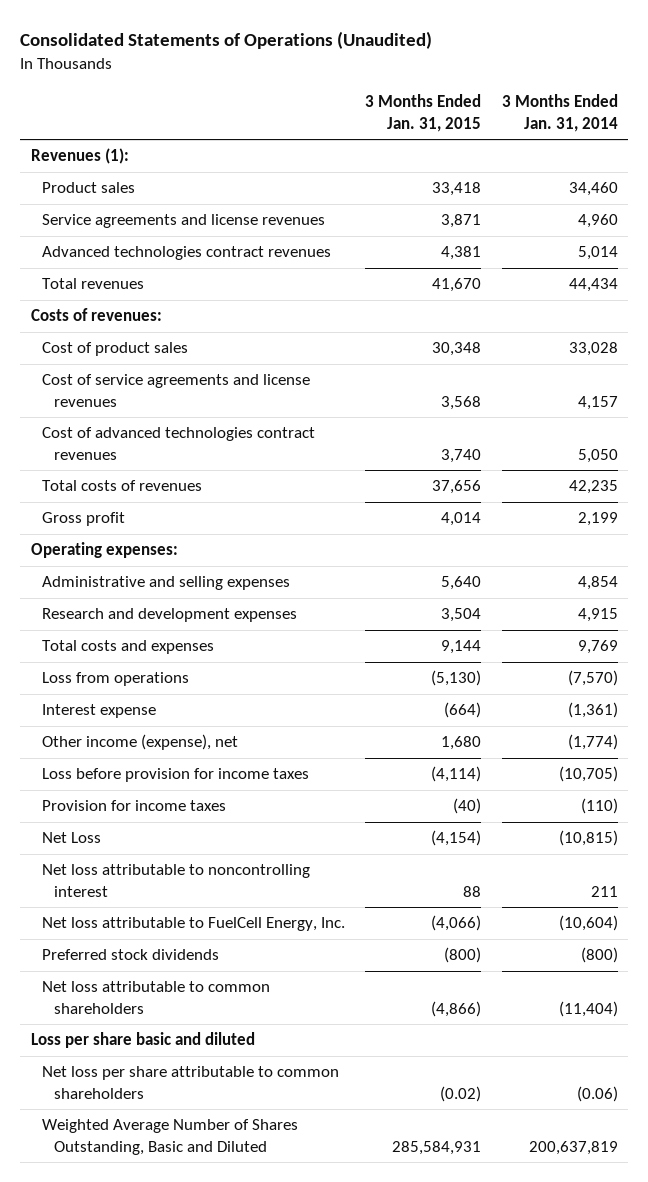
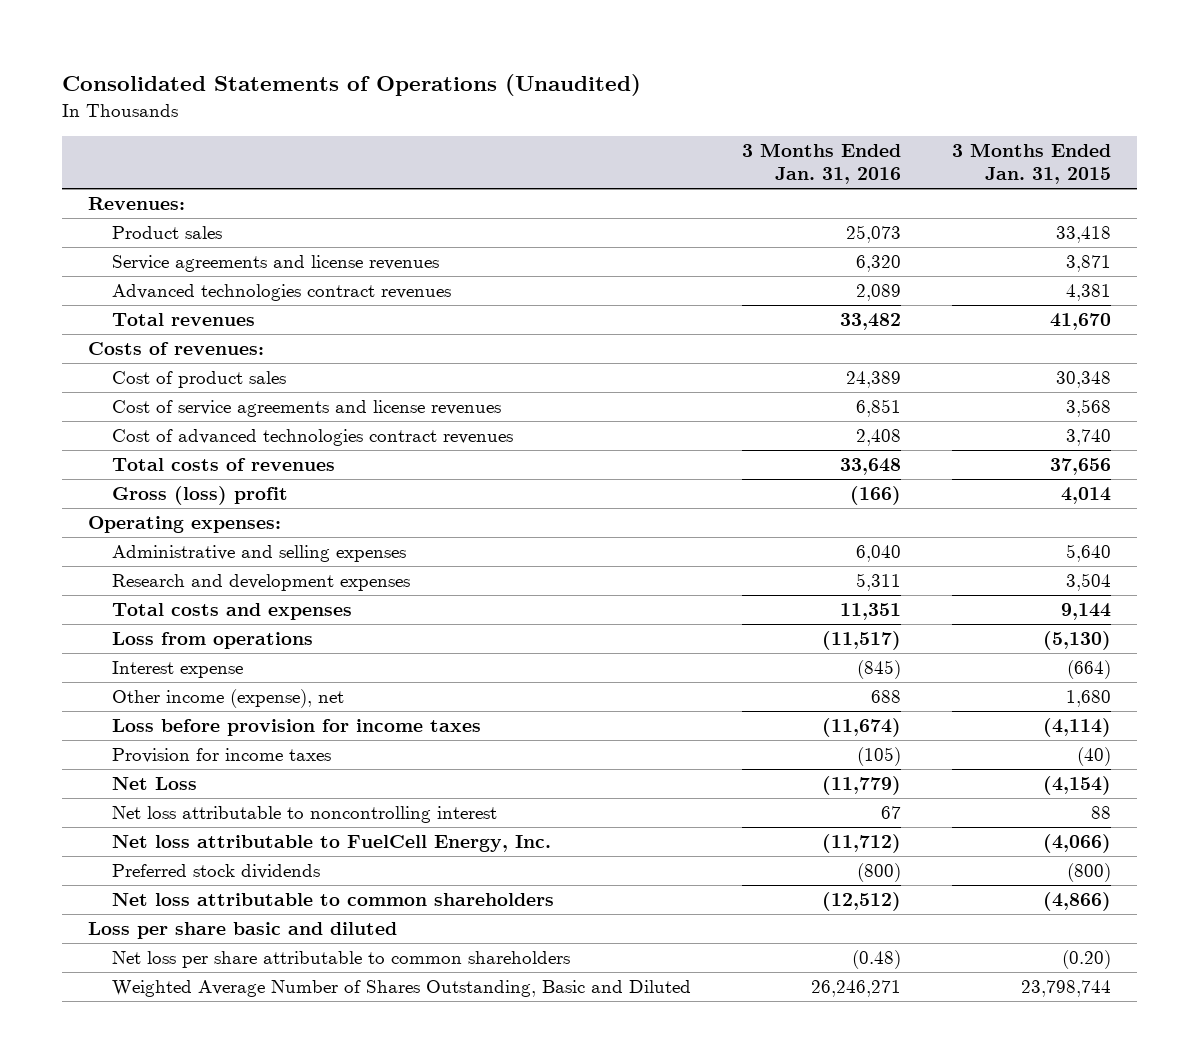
[501,94,618,132] 3 Months Ended Jan. 31, 2014 -> none
none -> [741,142,901,185] 3 Months Ended Jan. 31, 2016
[30,148,129,165] Revenues (1): -> [87,197,185,211] Revenues:
[42,512,126,527] Gross profit -> [111,486,288,506] Gross (loss) profit
[440,1085,482,1102] (0.02) -> [1062,950,1112,970] (0.20)
[392,1140,482,1155] 285,584,931 -> [1021,980,1112,998] 23,798,744

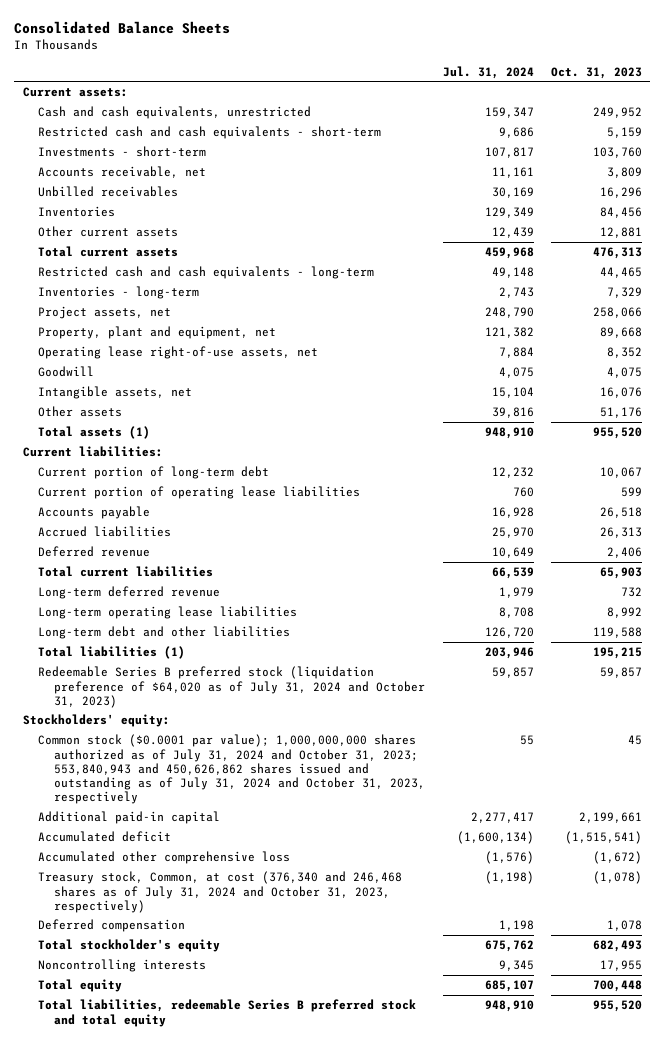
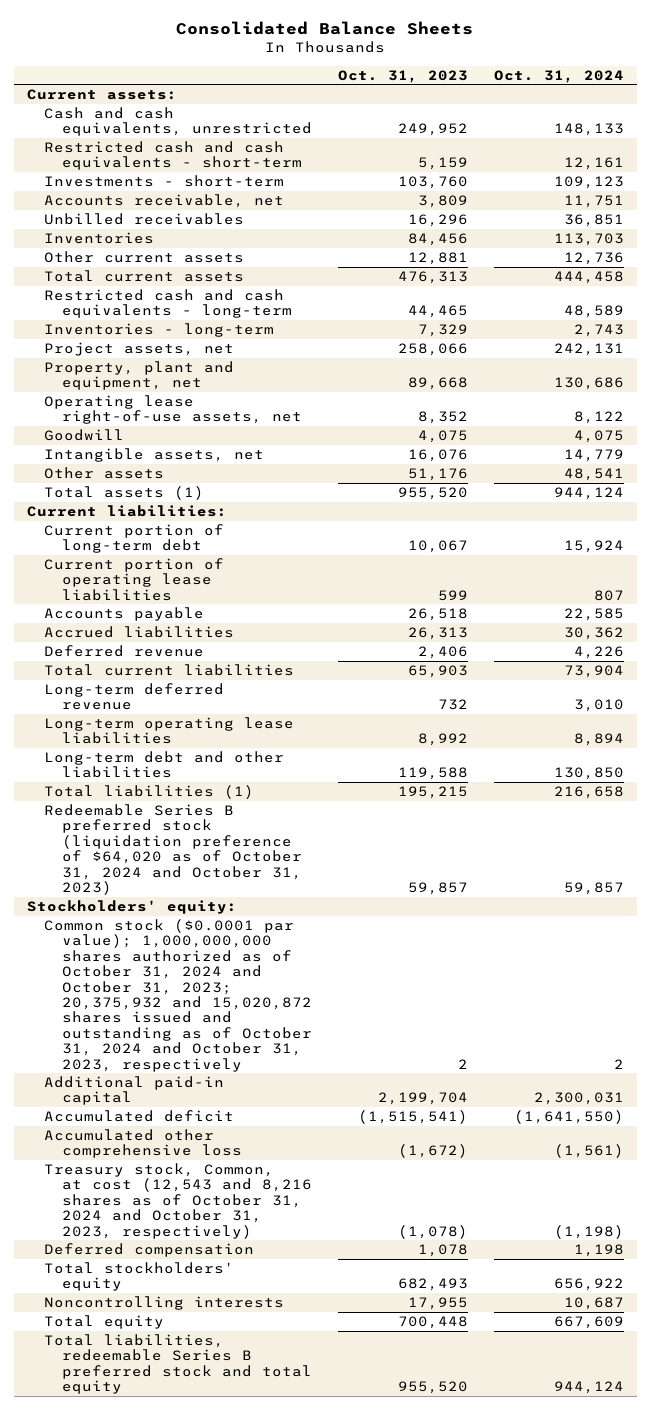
[442,65,534,79] Jul. 31, 2024 -> none
none -> [494,69,625,83] Oct. 31, 2024
[38,666,426,708] Redeemable Series B preferred stock (liquidation preference of $64,020 as of July 31, 2024 and October 31, 2023) -> [44,803,303,895] Redeemable Series B preferred stock (liquidation preference of $64,020 as of October 31, 2024 and October 31, 2023)
[38,734,426,805] Common stock ($0.0001 par value); 1,000,000,000 shares authorized as of July 31, 2024 and October 31, 2023; 553,840,943 and 450,626,862 shares issued and outstanding as of July 31, 2024 and October 31, 2023, respectively -> [44,918,313,1072] Common stock ($0.0001 par value); 1,000,000,000 shares authorized as of October 31, 2024 and October 31, 2023; 20,375,932 and 15,020,872 shares issued and outstanding as of October 31, 2024 and October 31, 2023, respectively
[627,735,642,746] 45 -> [458,1058,469,1069] 2
[578,812,642,824] 2,199,661 -> [378,1092,469,1106] 2,199,704
[38,871,403,913] Treasury stock, Common, at cost (376,340 and 246,468 shares as of July 31, 2024 and October 31, 2023, respectively) -> [44,1162,313,1239] Treasury stock, Common, at cost (12,543 and 8,216 shares as of October 31, 2024 and October 31, 2023, respectively)
[38,939,221,953] Total stockholder's equity -> [44,1261,235,1292] Total stockholders' equity

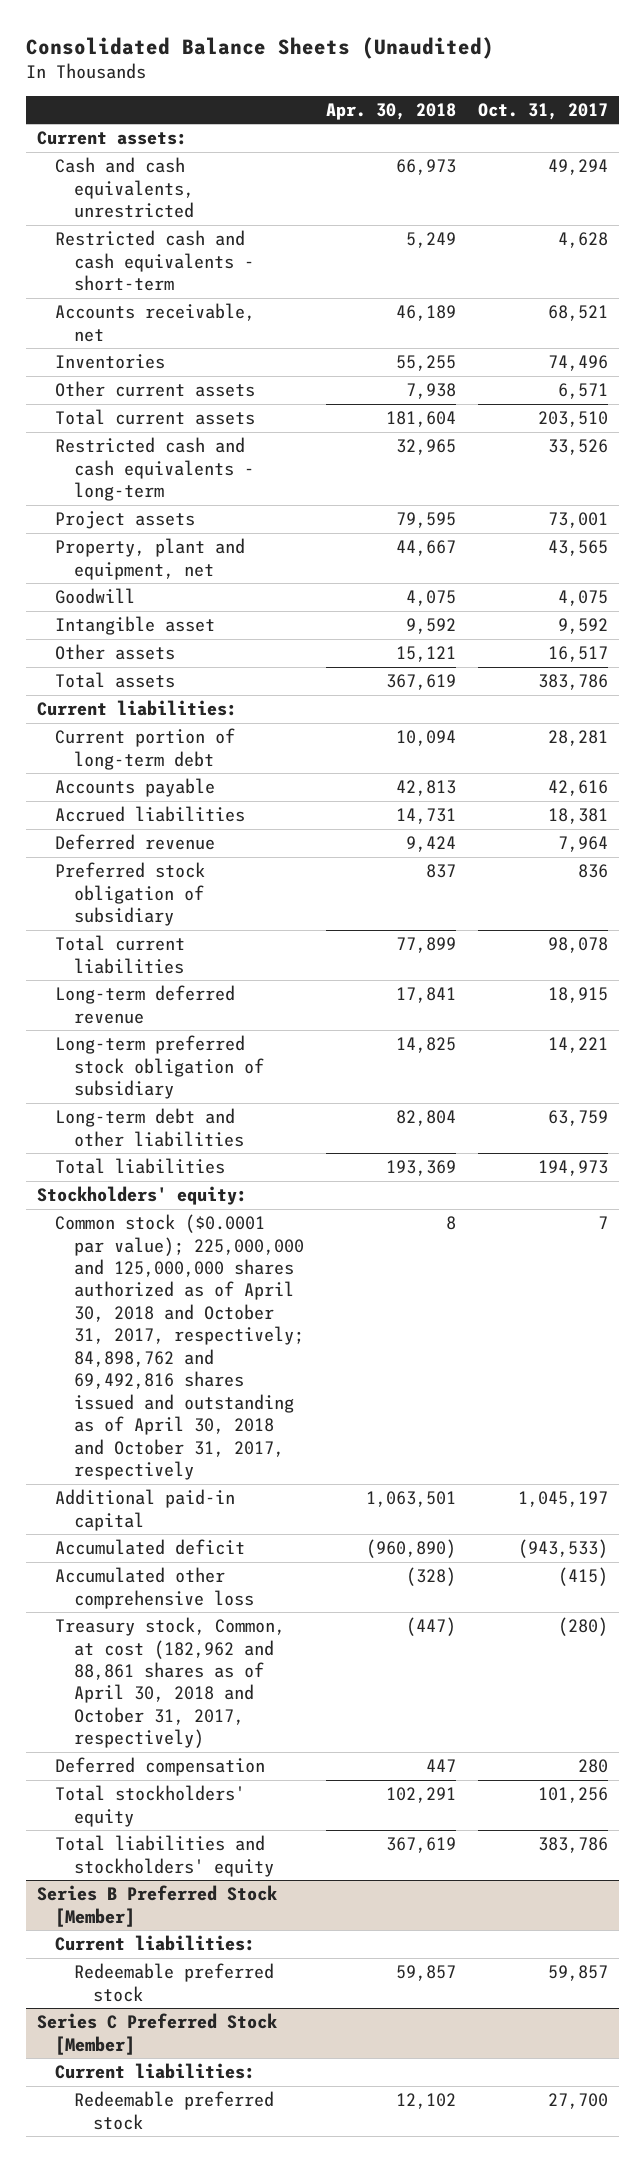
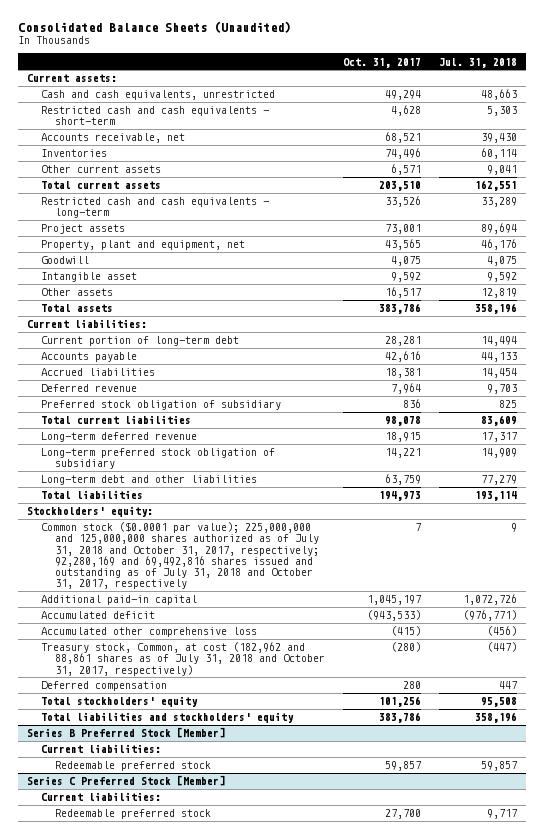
[326,102,457,120] Apr. 30, 2018 -> none
none -> [439,57,518,68] Jul. 31, 2018
[55,1214,305,1481] Common stock ($0.0001 par value); 225,000,000 and 125,000,000 shares authorized as of April 30, 2018 and October 31, 2017, respectively; 84,898,762 and 69,492,816 shares issued and outstanding as of April 30, 2018 and October 31, 2017, respectively -> [40,522,319,590] Common stock ($0.0001 par value); 225,000,000 and 125,000,000 shares authorized as of July 31, 2018 and October 31, 2017, respectively; 92,280,169 and 69,492,816 shares issued and outstanding as of July 31, 2018 and October 31, 2017, respectively
[55,1617,286,1749] Treasury stock, Common, at cost (182,962 and 88,861 shares as of April 30, 2018 and October 31, 2017, respectively) -> [40,642,325,676] Treasury stock, Common, at cost (182,962 and 88,861 shares as of July 31, 2018 and October 31, 2017, respectively)

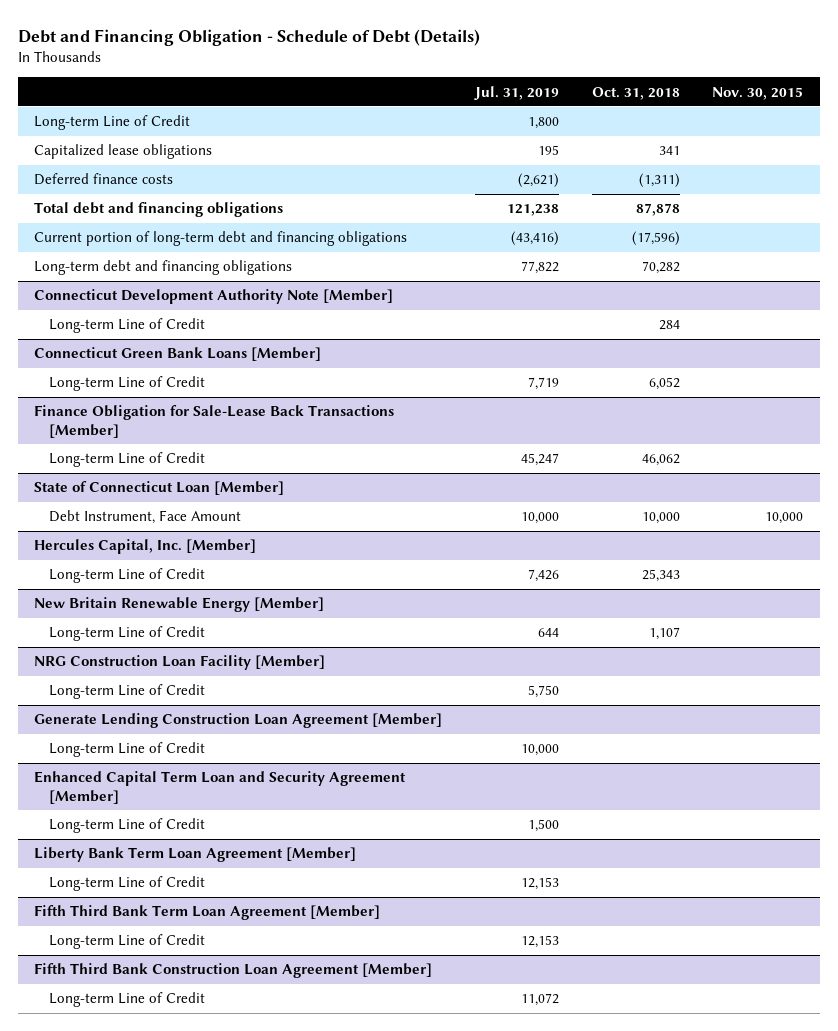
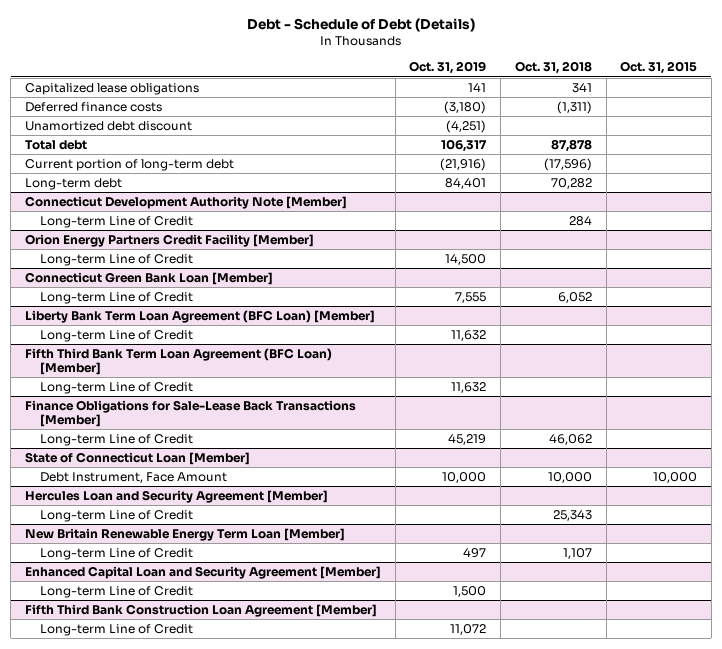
[17,28,480,46] Debt and Financing Obligation - Schedule of Debt (Details) -> [247,18,476,33] Debt - Schedule of Debt (Details)
[473,85,559,100] Jul. 31, 2019 -> none
[712,86,804,100] Nov. 30, 2015 -> none
none -> [409,61,487,75] Oct. 31, 2019
none -> [620,61,698,75] Oct. 31, 2015
[34,115,191,131] Long-term Line of Credit -> none
none -> [25,121,193,132] Unamortized debt discount
[34,202,284,218] Total debt and financing obligations -> [25,140,88,151] Total debt
[34,231,408,247] Current portion of long-term debt and financing obligations -> [25,159,235,172] Current portion of long-term debt
[34,260,293,276] Long-term debt and financing obligations -> [25,178,123,191] Long-term debt
none -> [25,234,315,248] Orion Energy Partners Credit Facility [Member]
none -> [39,254,193,267] Long-term Line of Credit
[34,347,322,362] Connecticut Green Bank Loans [Member] -> [25,272,274,286] Connecticut Green Bank Loan [Member]
none -> [25,310,376,324] Liberty Bank Term Loan Agreement (BFC Loan) [Member]
none -> [39,330,193,343] Long-term Line of Credit
none -> [25,348,333,375] Fifth Third Bank Term Loan Agreement (BFC Loan) [Member]
none -> [39,382,193,395] Long-term Line of Credit
[34,405,395,438] Finance Obligation for Sale-Lease Back Transactions [Member] -> [25,400,357,427] Finance Obligations for Sale-Lease Back Transactions [Member]
[34,539,257,555] Hercules Capital, Inc. [Member] -> [25,490,329,504] Hercules Loan and Security Agreement [Member]
[34,597,325,613] New Britain Renewable Energy [Member] -> [25,528,346,542] New Britain Renewable Energy Term Loan [Member]
[34,655,326,671] NRG Construction Loan Facility [Member] -> none
[49,684,206,700] Long-term Line of Credit -> none
[34,713,443,729] Generate Lending Construction Loan Agreement [Member] -> none
[49,742,206,758] Long-term Line of Credit -> none
[49,818,206,834] Long-term Line of Credit -> none
[34,847,357,863] Liberty Bank Term Loan Agreement [Member] -> none
[49,876,206,892] Long-term Line of Credit -> none
[34,905,381,921] Fifth Third Bank Term Loan Agreement [Member] -> none
[34,771,407,804] Enhanced Capital Term Loan and Security Agreement [Member] -> [25,566,382,580] Enhanced Capital Loan and Security Agreement [Member]

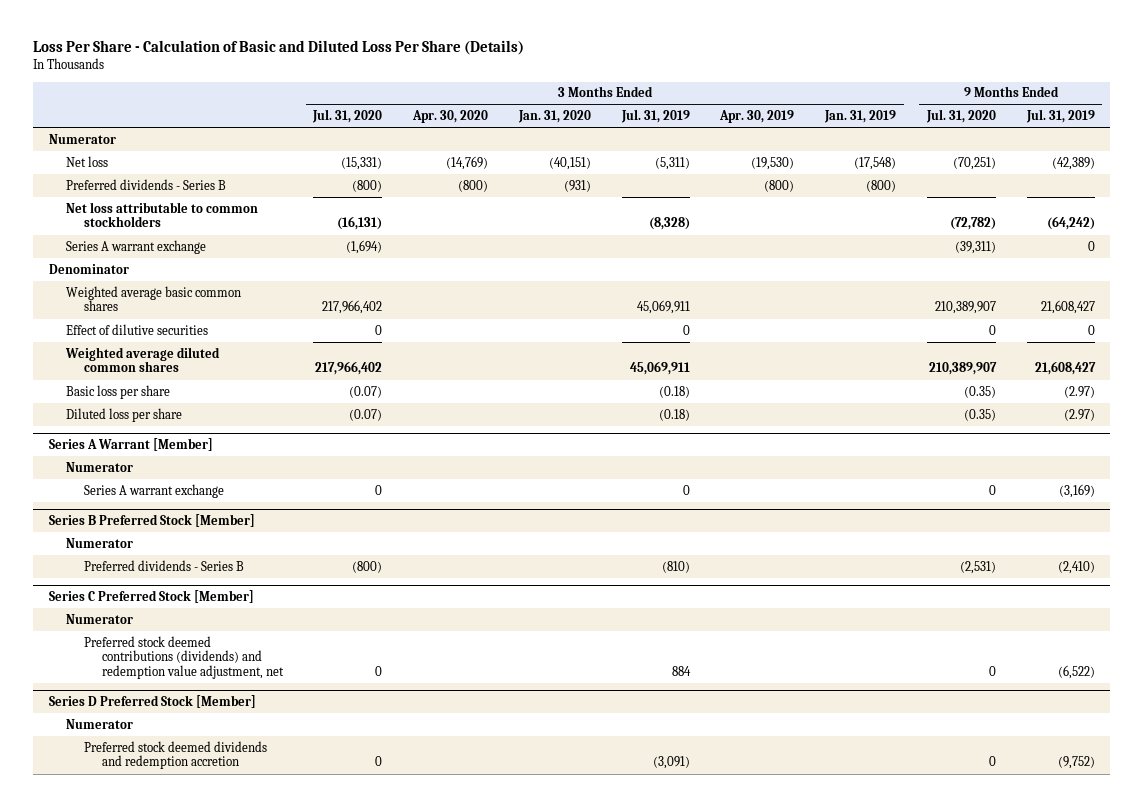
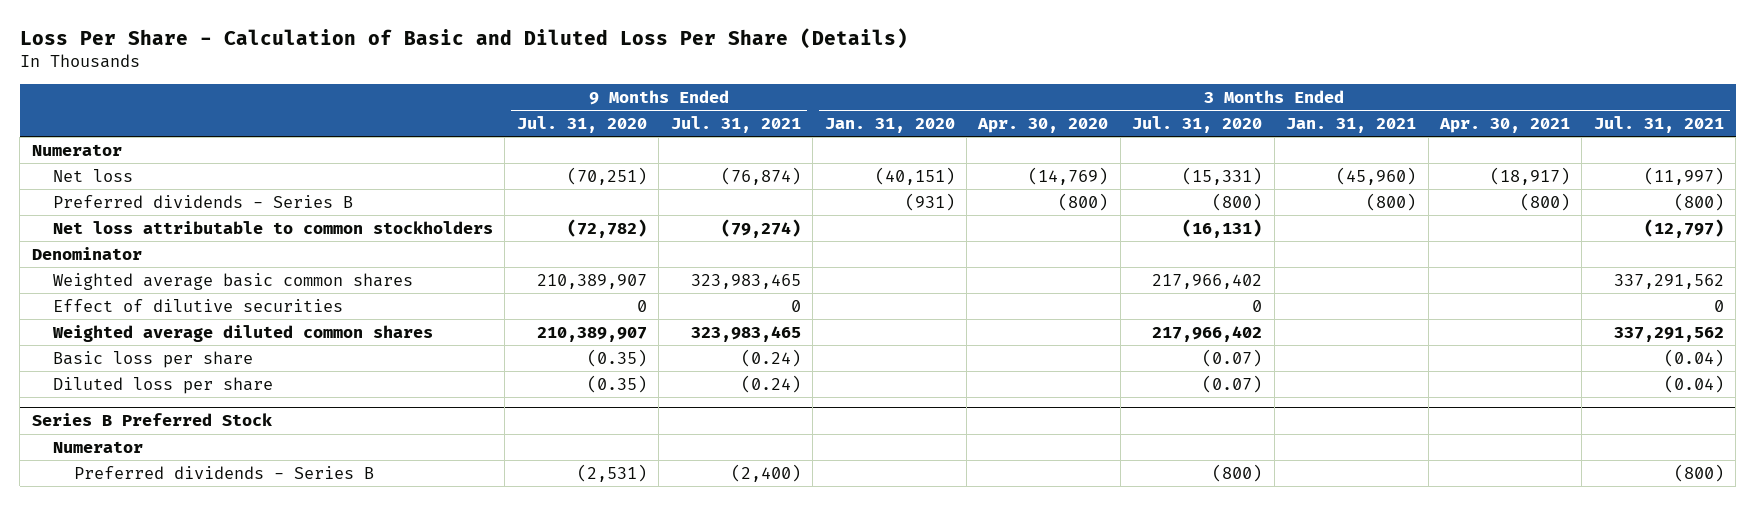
[620,109,690,124] Jul. 31, 2019 -> none
[719,110,795,124] Apr. 30, 2019 -> none
[824,110,897,124] Jan. 31, 2019 -> none
[1025,109,1095,124] Jul. 31, 2019 -> none
none -> [670,115,801,133] Jul. 31, 2021
none -> [1286,117,1417,133] Jan. 31, 2021
none -> [1438,117,1570,133] Apr. 30, 2021
none -> [1593,115,1724,133] Jul. 31, 2021
[66,239,207,254] Series A warrant exchange -> none
[48,438,213,452] Series A Warrant [Member] -> none
[66,461,134,472] Numerator -> none
[83,483,224,498] Series A warrant exchange -> none
[48,514,255,528] Series B Preferred Stock [Member] -> [31,413,272,427] Series B Preferred Stock
[48,590,254,604] Series C Preferred Stock [Member] -> none
[66,613,134,624] Numerator -> none
[83,635,284,680] Preferred stock deemed contributions (dividends) and redemption value adjustment, net -> none
[48,695,256,709] Series D Preferred Stock [Member] -> none
[66,718,134,729] Numerator -> none
[83,740,267,770] Preferred stock deemed dividends and redemption accretion -> none

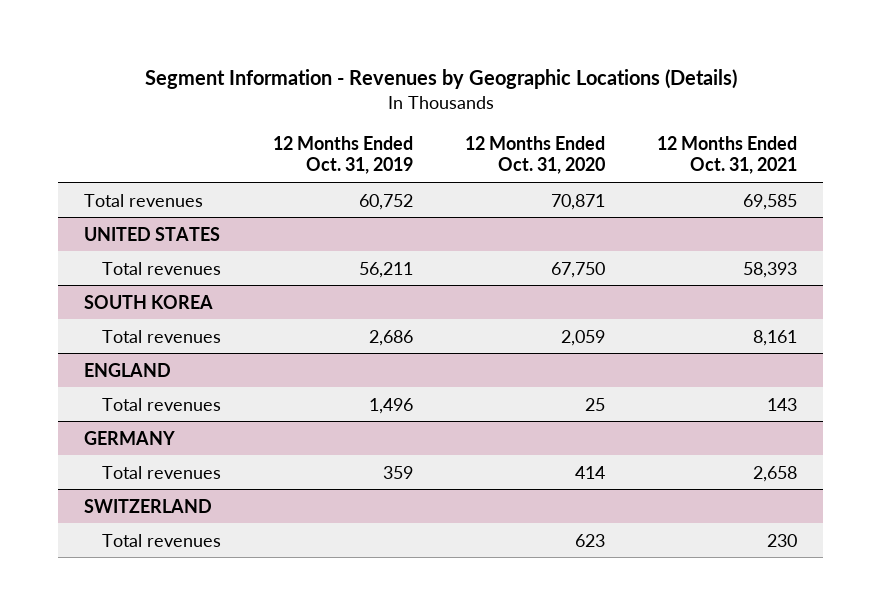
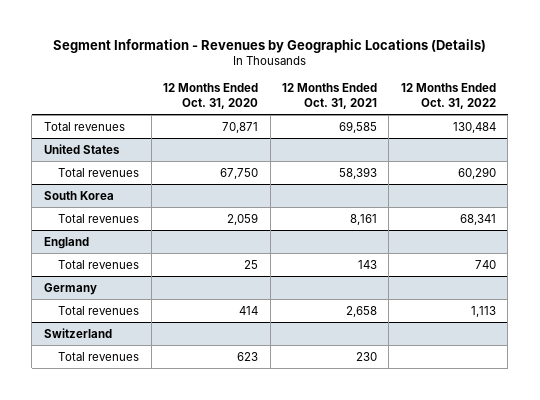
[273,135,414,175] 12 Months Ended Oct. 31, 2019 -> none
none -> [400,83,496,109] 12 Months Ended Oct. 31, 2022
[83,226,220,241] UNITED STATES -> [43,143,120,154] United States
[83,294,213,309] SOUTH KOREA -> [43,190,114,200] South Korea
[83,362,171,377] ENGLAND -> [43,236,89,249] England
[83,430,175,445] GERMANY -> [43,282,97,295] Germany
[83,498,212,513] SWITZERLAND -> [43,327,112,338] Switzerland

